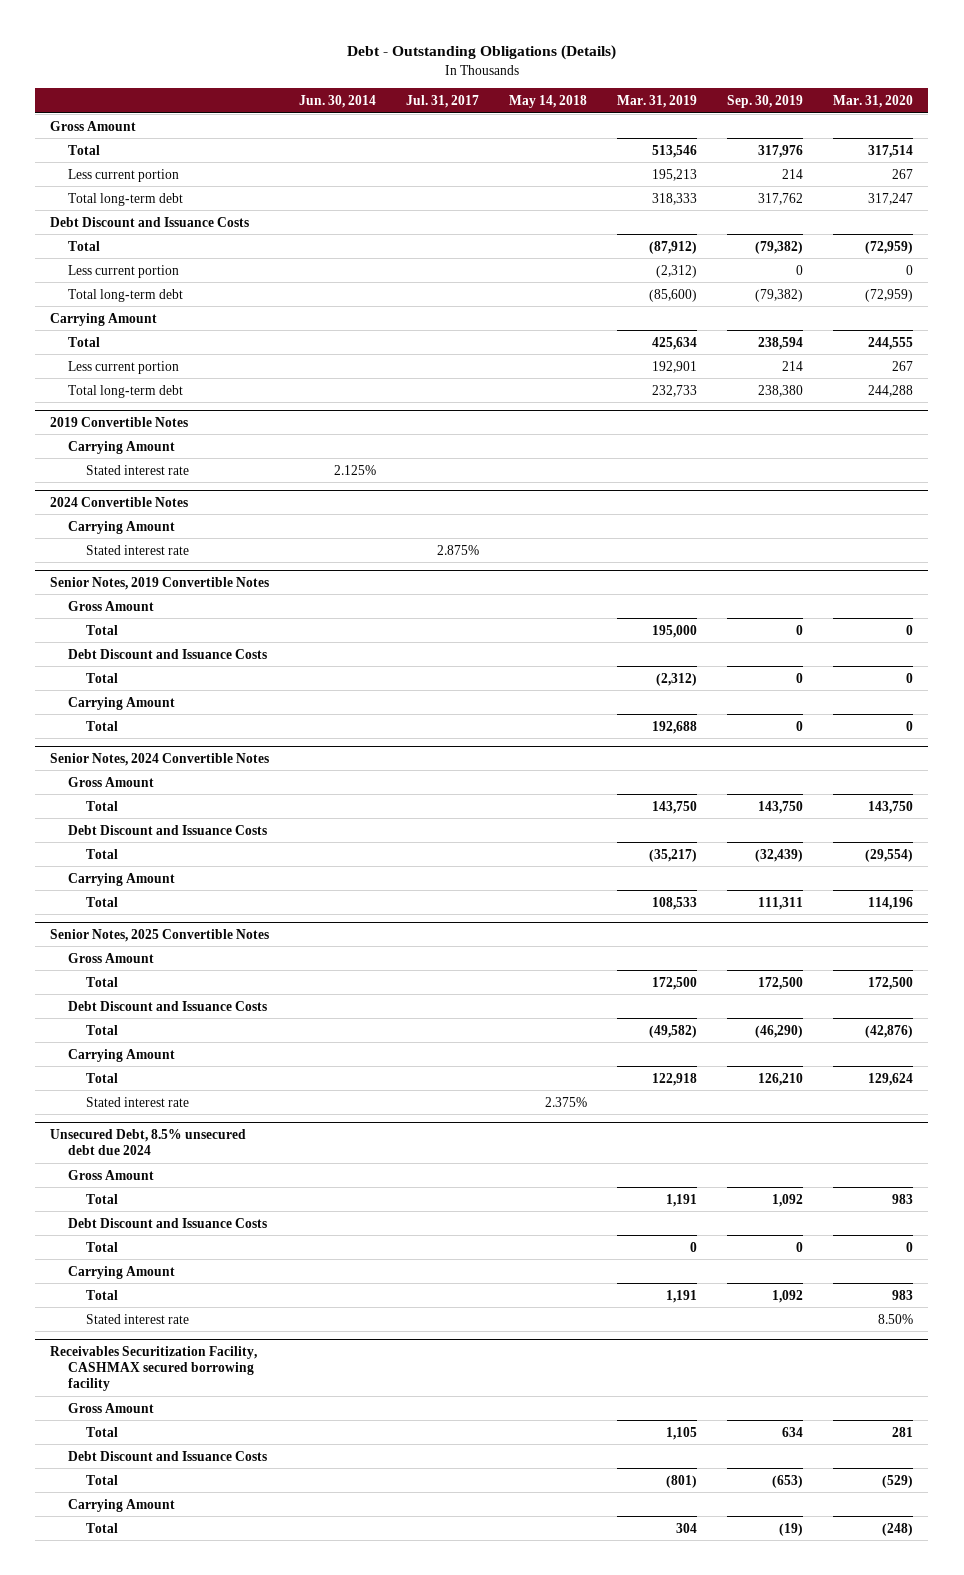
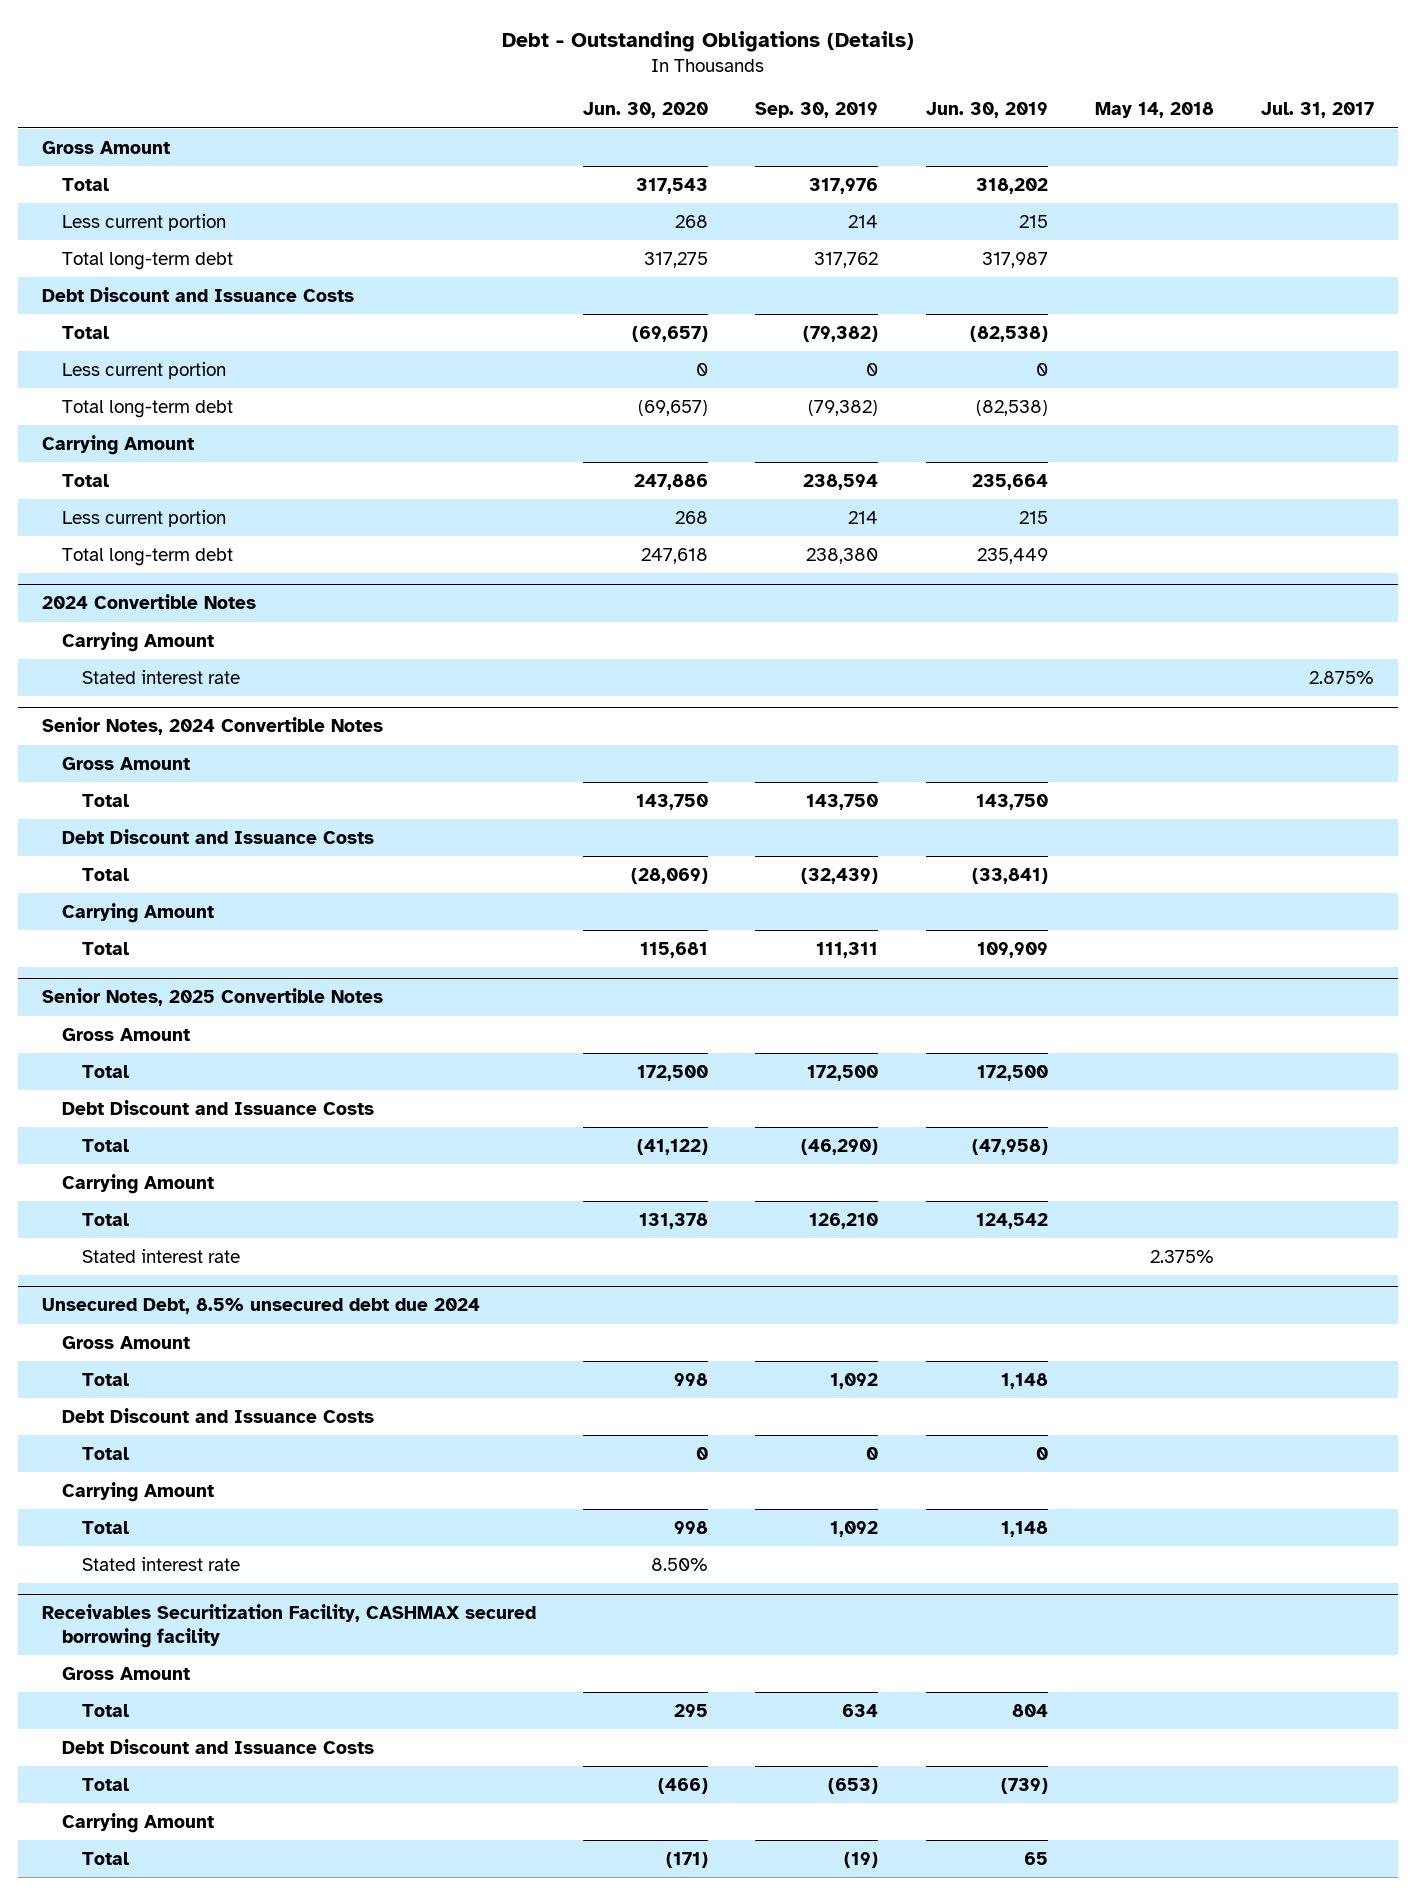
[299,94,377,108] Jun. 30, 2014 -> none
[617,94,698,108] Mar. 31, 2019 -> none
[833,94,914,108] Mar. 31, 2020 -> none
none -> [583,102,709,119] Jun. 30, 2020
none -> [925,102,1048,119] Jun. 30, 2019
[50,416,189,427] 2019 Convertible Notes -> none
[67,440,175,454] Carrying Amount -> none
[85,464,189,475] Stated interest rate -> none
[50,576,270,590] Senior Notes, 2019 Convertible Notes -> none
[67,600,154,611] Gross Amount -> none
[85,624,118,635] Total -> none
[67,648,267,659] Debt Discount and Issuance Costs -> none
[85,672,118,683] Total -> none
[67,696,175,710] Carrying Amount -> none
[85,720,118,731] Total -> none

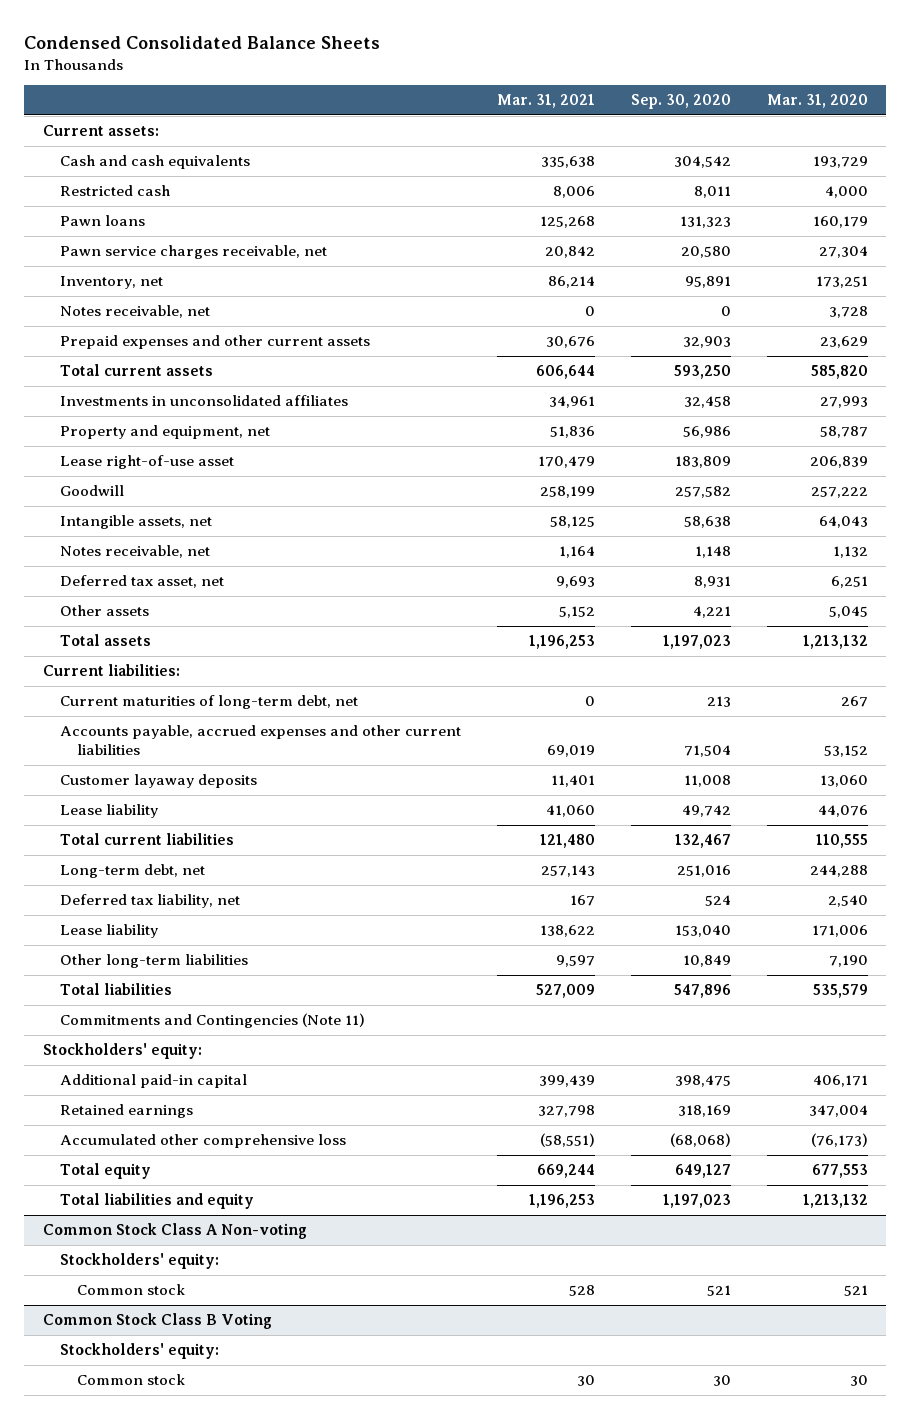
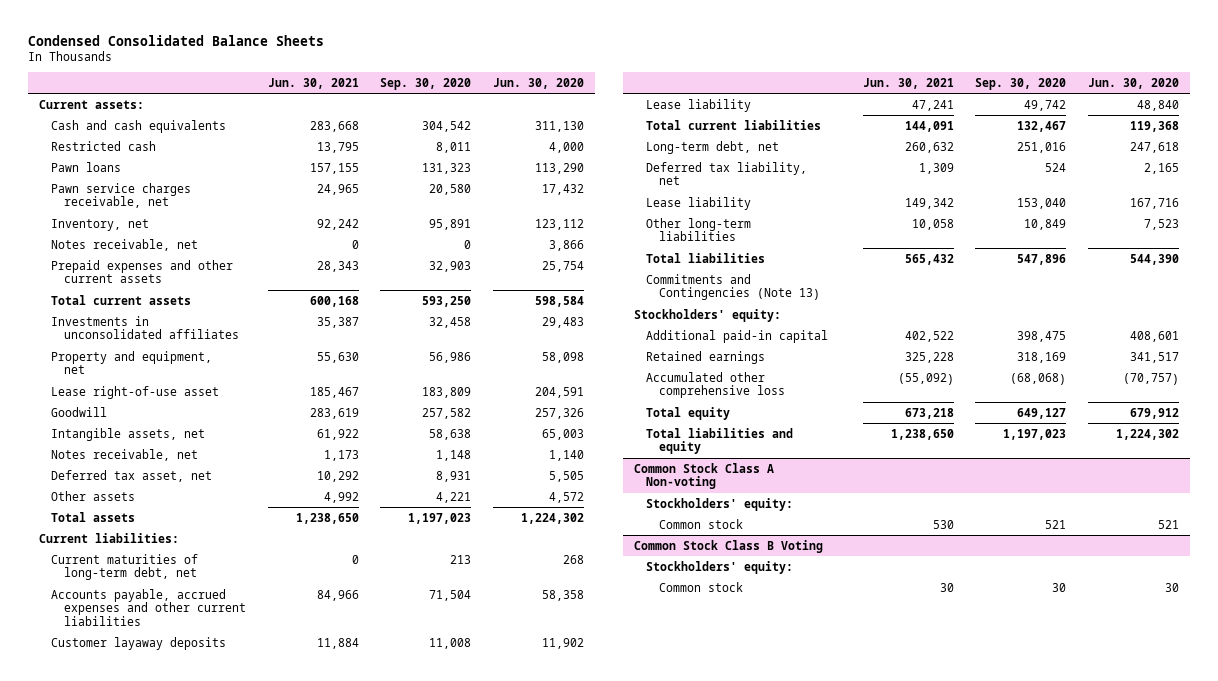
[497,94,596,109] Mar. 31, 2021 -> none
[767,94,869,109] Mar. 31, 2020 -> none
none -> [267,77,359,89] Jun. 30, 2021
none -> [493,77,585,89] Jun. 30, 2020
[59,1013,365,1029] Commitments and Contingencies (Note 11) -> [646,273,820,301] Commitments and Contingencies (Note 13)

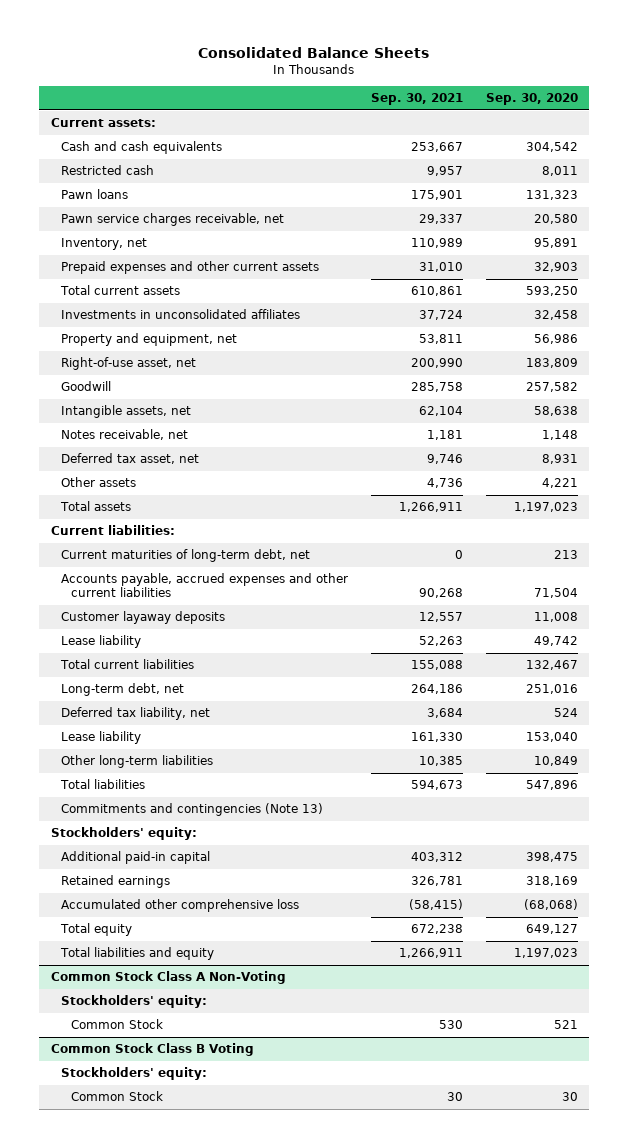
[28,34,325,46] Condensed Consolidated Balance Sheets -> [198,46,430,58] Consolidated Balance Sheets
[267,77,359,89] Jun. 30, 2021 -> none
[493,77,585,89] Jun. 30, 2020 -> none
none -> [370,93,463,106] Sep. 30, 2021
[51,238,199,251] Notes receivable, net -> none
[51,385,220,399] Lease right-of-use asset -> [60,357,196,371] Right-of-use asset, net
[646,273,820,301] Commitments and Contingencies (Note 13) -> [60,803,323,817] Commitments and contingencies (Note 13)
[634,462,775,490] Common Stock Class A Non-voting -> [50,971,286,985] Common Stock Class A Non-Voting
[658,518,743,529] Common stock -> [71,1019,164,1030] Common Stock
[658,581,743,592] Common stock -> [71,1091,164,1102] Common Stock

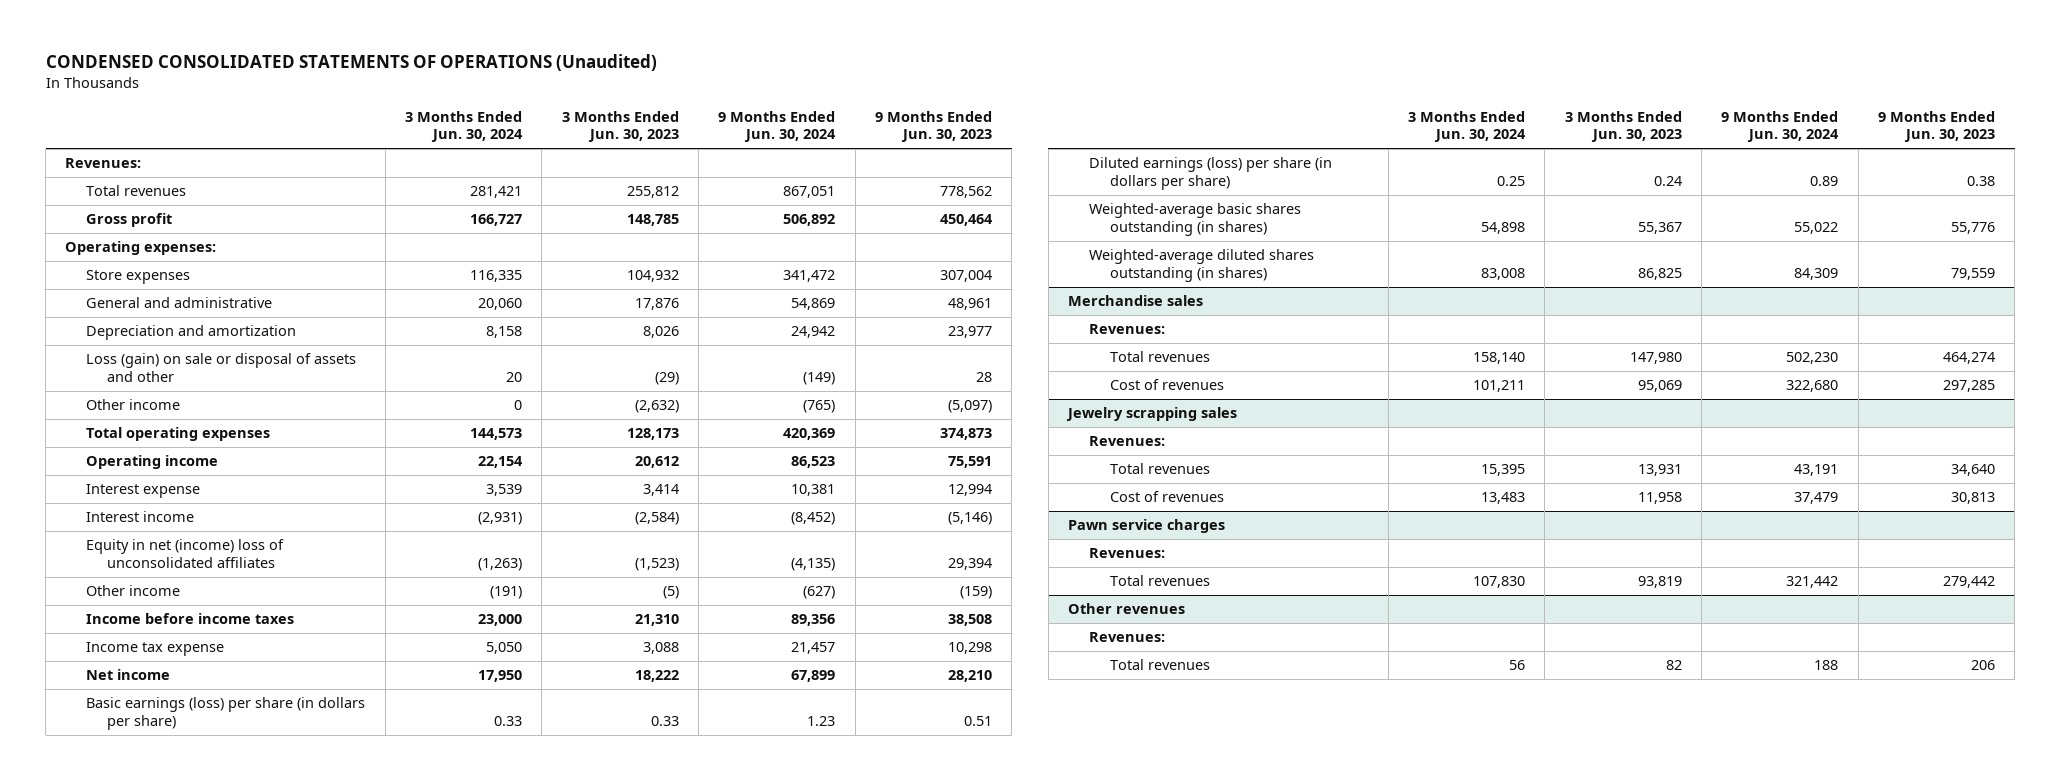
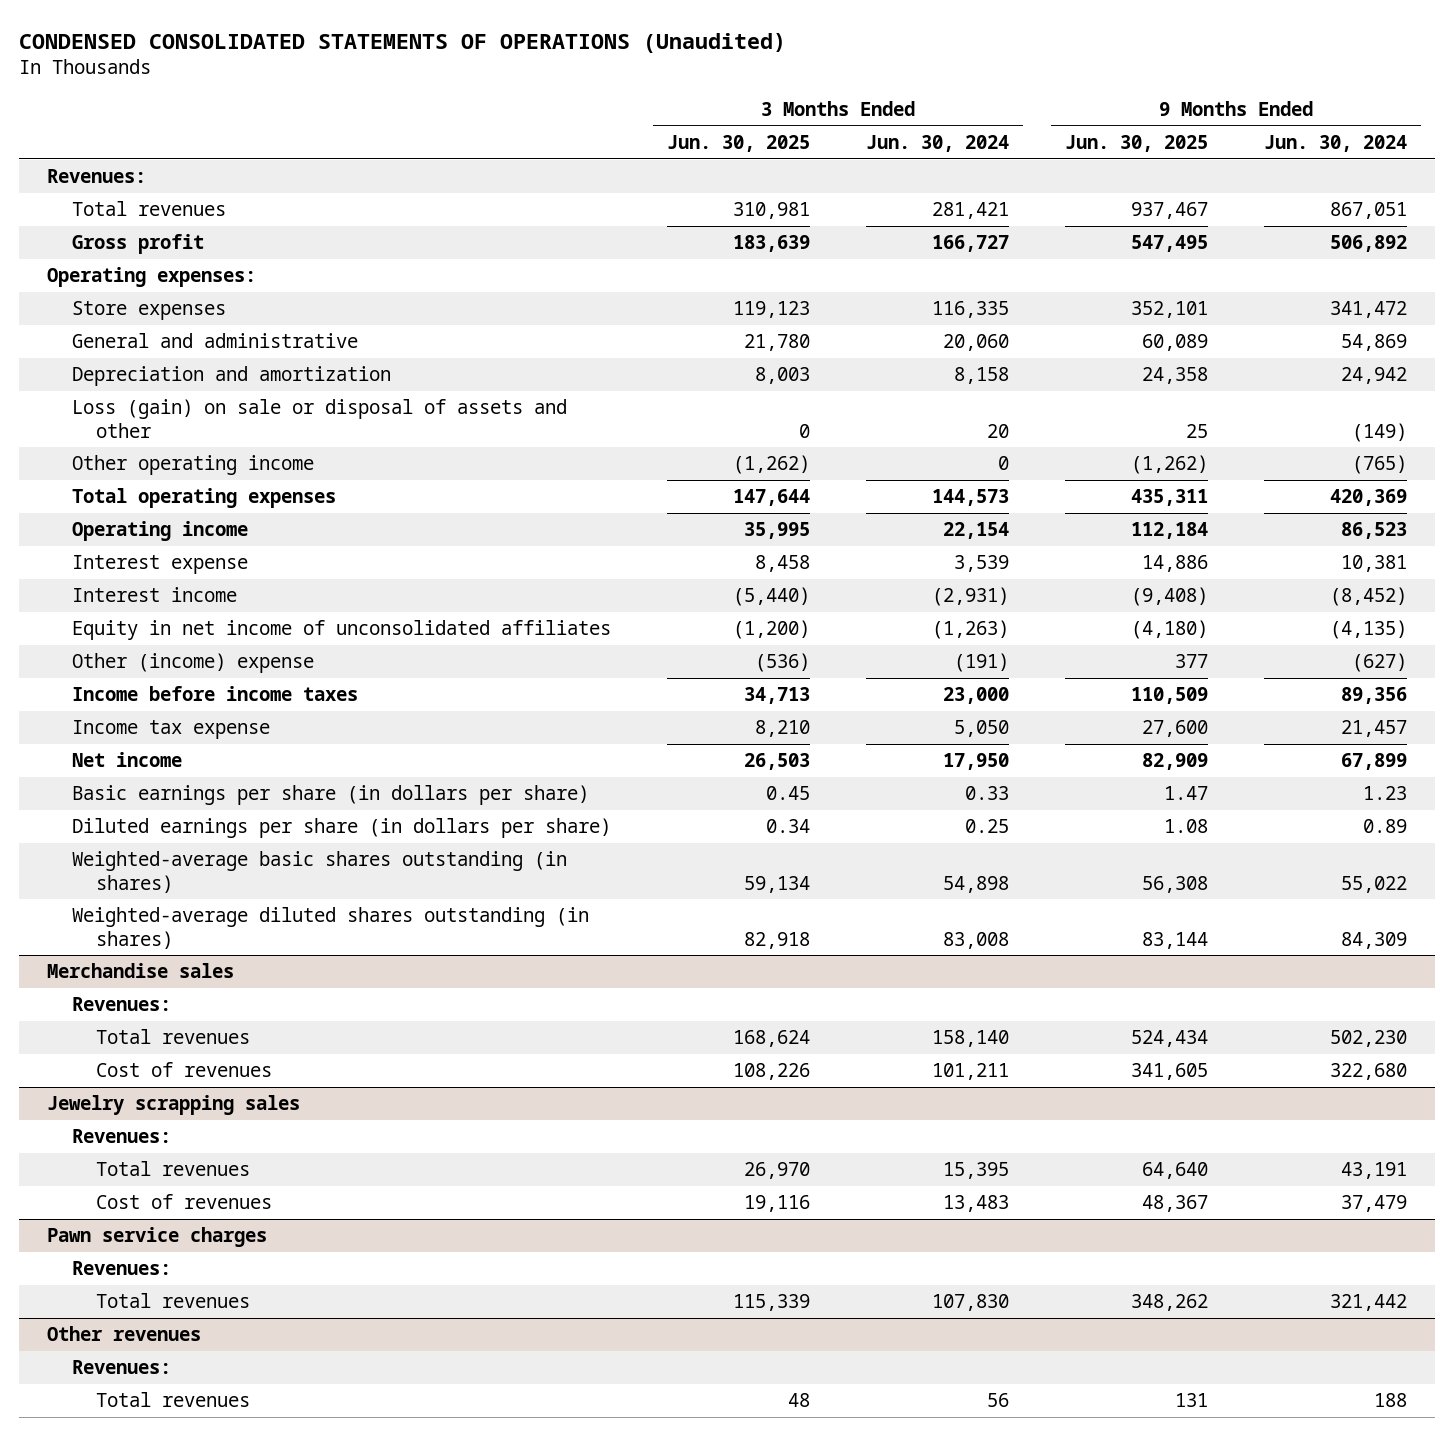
[561,110,679,143] 3 Months Ended Jun. 30, 2023 -> none
[875,110,993,143] 9 Months Ended Jun. 30, 2023 -> none
none -> [666,135,810,153] Jun. 30, 2025
none -> [1065,135,1209,153] Jun. 30, 2025
[86,399,181,411] Other income -> [71,455,314,476] Other operating income
[86,539,285,568] Equity in net (income) loss of unconsolidated affiliates -> [71,620,611,641] Equity in net income of unconsolidated affiliates
[86,585,181,597] Other income -> [71,653,314,674] Other (income) expense
[86,697,366,730] Basic earnings (loss) per share (in dollars per share) -> [71,785,589,806] Basic earnings per share (in dollars per share)
[1089,157,1333,190] Diluted earnings (loss) per share (in dollars per share) -> [71,818,611,839] Diluted earnings per share (in dollars per share)

